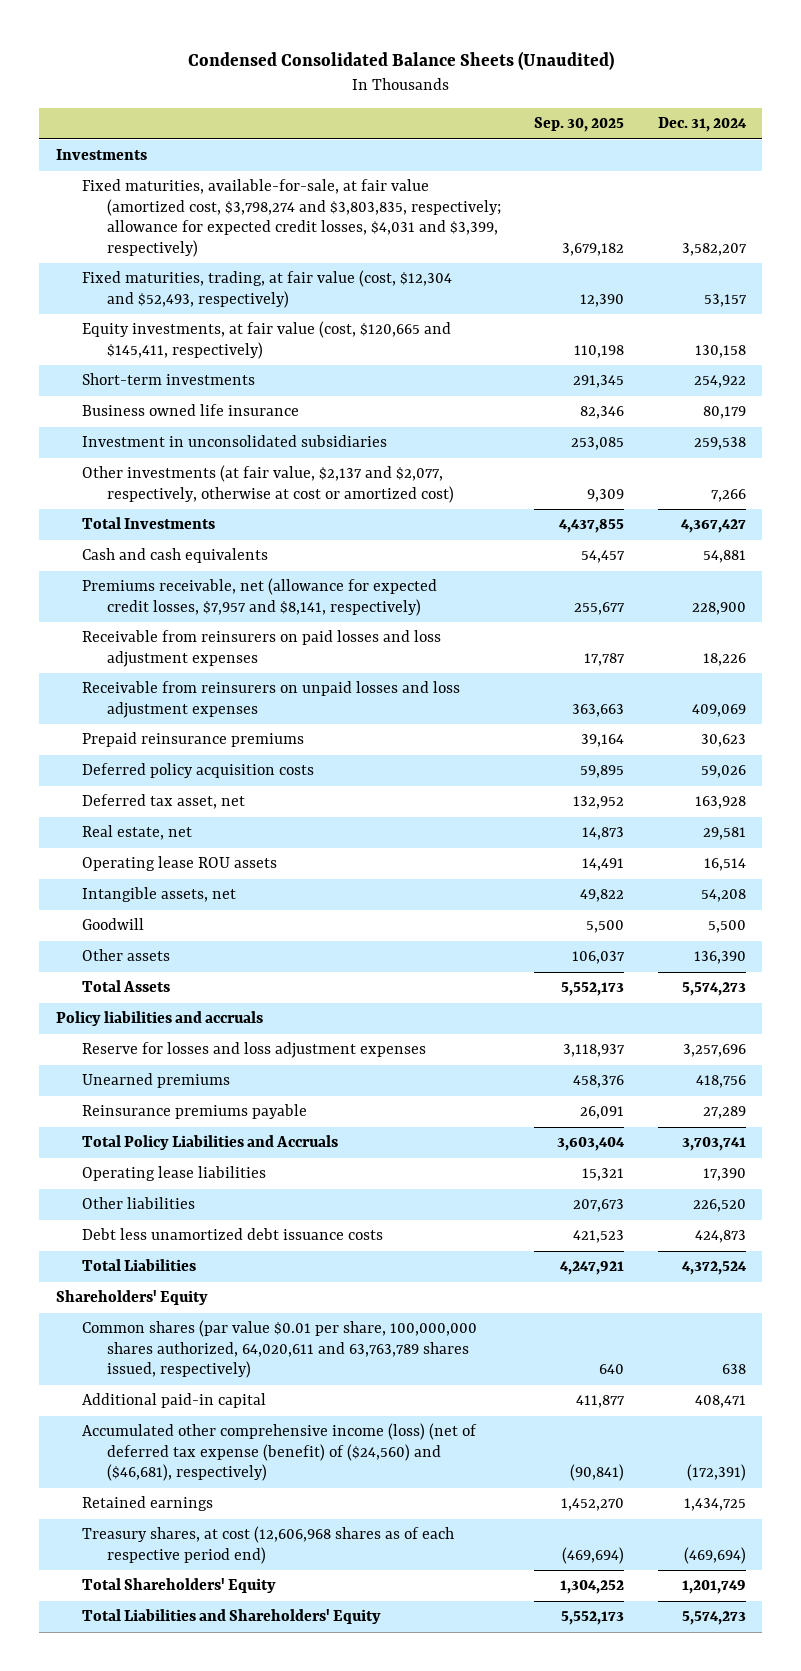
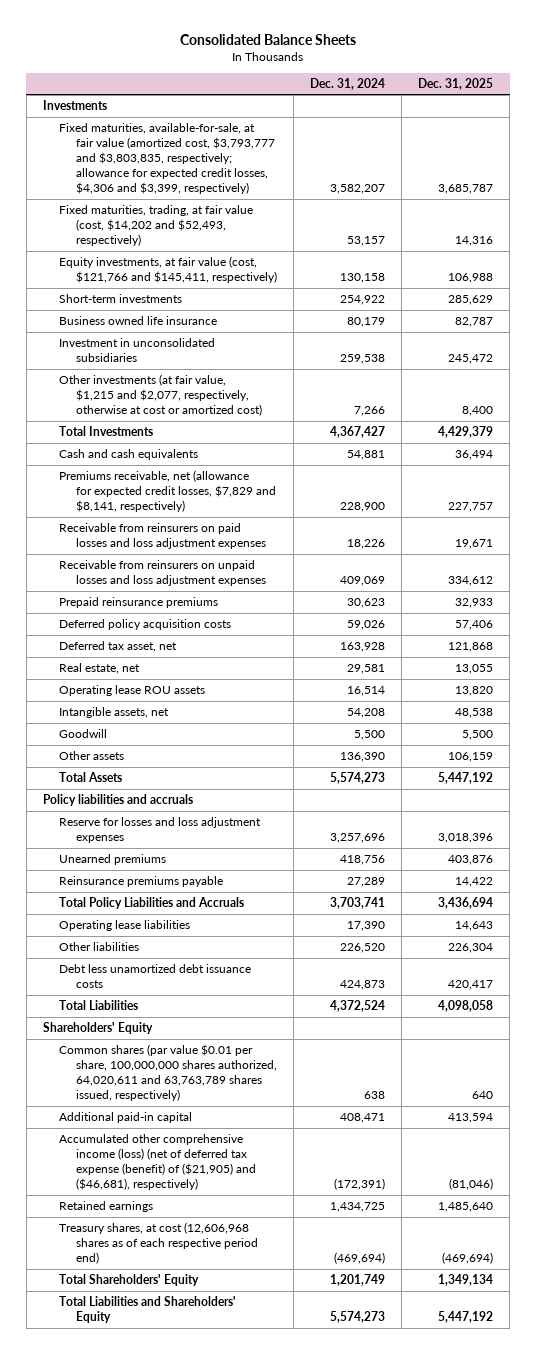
[187,51,614,71] Condensed Consolidated Balance Sheets (Unaudited) -> [179,33,356,45] Consolidated Balance Sheets
[534,117,625,133] Sep. 30, 2025 -> none
none -> [418,77,494,90] Dec. 31, 2025
[81,179,502,257] Fixed maturities, available-for-sale, at fair value (amortized cost, $3,798,274 and $3,803,835, respectively; allowance for expected credit losses, $4,031 and $3,399, respectively) -> [59,123,276,195] Fixed maturities, available-for-sale, at fair value (amortized cost, $3,793,777 and $3,803,835, respectively; allowance for expected credit losses, $4,306 and $3,399, respectively)
[81,270,452,308] Fixed maturities, trading, at fair value (cost, $12,304 and $52,493, respectively) -> [59,205,254,247] Fixed maturities, trading, at fair value (cost, $14,202 and $52,493, respectively)
[81,321,451,359] Equity investments, at fair value (cost, $120,665 and $145,411, respectively) -> [59,256,278,284] Equity investments, at fair value (cost, $121,766 and $145,411, respectively)
[81,465,455,503] Other investments (at fair value, $2,137 and $2,077, respectively, otherwise at cost or amortized cost) -> [59,374,263,417] Other investments (at fair value, $1,215 and $2,077, respectively, otherwise at cost or amortized cost)
[81,578,437,616] Premiums receivable, net (allowance for expected credit losses, $7,957 and $8,141, respectively) -> [59,470,277,513] Premiums receivable, net (allowance for expected credit losses, $7,829 and $8,141, respectively)
[81,1423,477,1482] Accumulated other comprehensive income (loss) (net of deferred tax expense (benefit) of ($24,560) and ($46,681), respectively) -> [59,1134,257,1191] Accumulated other comprehensive income (loss) (net of deferred tax expense (benefit) of ($21,905) and ($46,681), respectively)

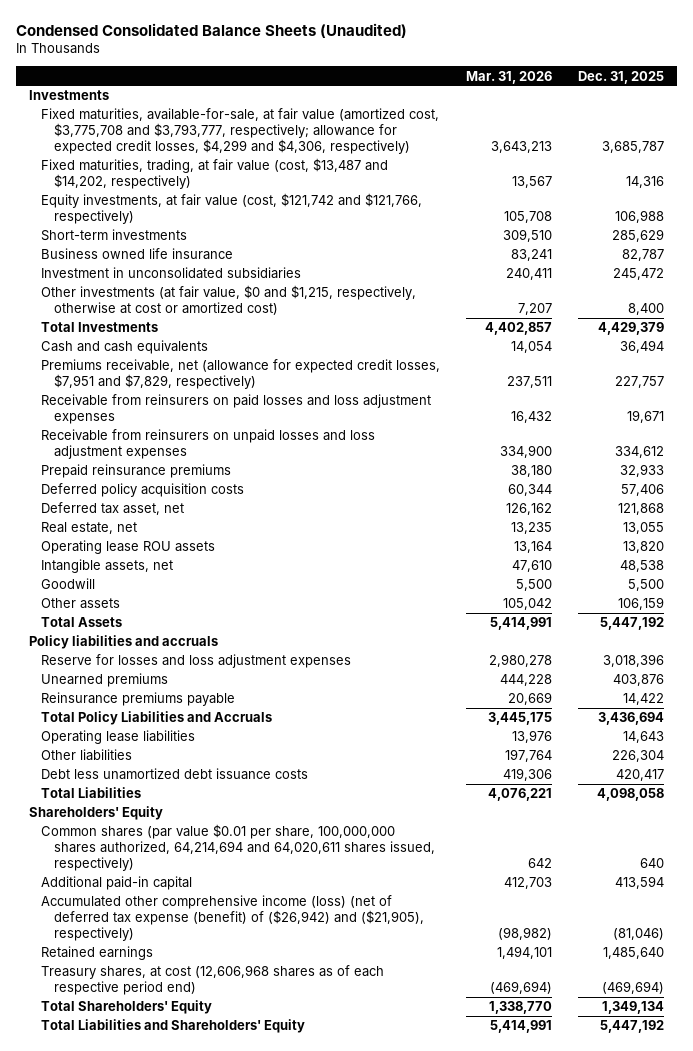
[179,33,356,45] Consolidated Balance Sheets -> [15,22,407,38] Condensed Consolidated Balance Sheets (Unaudited)
[310,77,386,90] Dec. 31, 2024 -> none
none -> [466,70,553,84] Mar. 31, 2026
[59,123,276,195] Fixed maturities, available-for-sale, at fair value (amortized cost, $3,793,777 and $3,803,835, respectively; allowance for expected credit losses, $4,306 and $3,399, respectively) -> [41,108,440,155] Fixed maturities, available-for-sale, at fair value (amortized cost, $3,775,708 and $3,793,777, respectively; allowance for expected credit losses, $4,299 and $4,306, respectively)
[59,205,254,247] Fixed maturities, trading, at fair value (cost, $14,202 and $52,493, respectively) -> [41,158,389,190] Fixed maturities, trading, at fair value (cost, $13,487 and $14,202, respectively)
[59,256,278,284] Equity investments, at fair value (cost, $121,766 and $145,411, respectively) -> [41,193,423,225] Equity investments, at fair value (cost, $121,742 and $121,766, respectively)
[59,374,263,417] Other investments (at fair value, $1,215 and $2,077, respectively, otherwise at cost or amortized cost) -> [41,285,417,316] Other investments (at fair value, $0 and $1,215, respectively, otherwise at cost or amortized cost)
[59,470,277,513] Premiums receivable, net (allowance for expected credit losses, $7,829 and $8,141, respectively) -> [41,359,441,390] Premiums receivable, net (allowance for expected credit losses, $7,951 and $7,829, respectively)
[59,1044,278,1102] Common shares (par value $0.01 per share, 100,000,000 shares authorized, 64,020,611 and 63,763,789 shares issued, respectively) -> [41,824,435,872] Common shares (par value $0.01 per share, 100,000,000 shares authorized, 64,214,694 and 64,020,611 shares issued, respectively)
[59,1134,257,1191] Accumulated other comprehensive income (loss) (net of deferred tax expense (benefit) of ($21,905) and ($46,681), respectively) -> [41,895,424,942] Accumulated other comprehensive income (loss) (net of deferred tax expense (benefit) of ($26,942) and ($21,905), respectively)

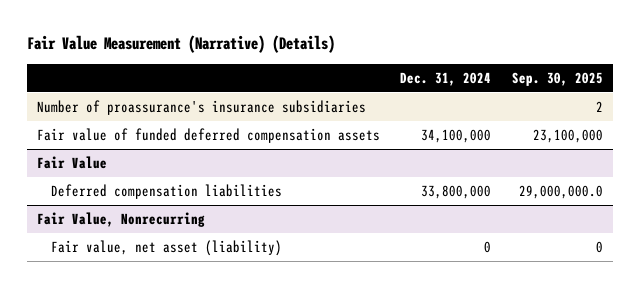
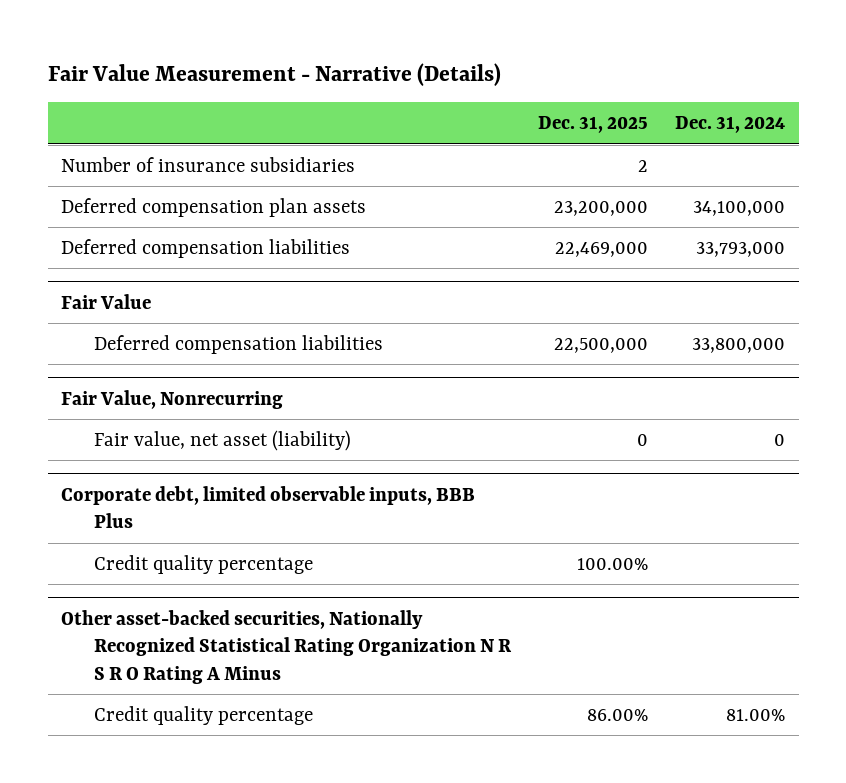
[26,35,335,54] Fair Value Measurement (Narrative) (Details) -> [47,62,501,86] Fair Value Measurement - Narrative (Details)
[511,71,603,86] Sep. 30, 2025 -> none
none -> [538,116,649,134] Dec. 31, 2025
[37,99,367,115] Number of proassurance's insurance subsidiaries -> [61,156,356,172] Number of insurance subsidiaries
[37,127,381,143] Fair value of funded deferred compensation assets -> [61,197,367,217] Deferred compensation plan assets
none -> [61,238,351,258] Deferred compensation liabilities
none -> [61,485,476,529] Corporate debt, limited observable inputs, BBB Plus
none -> [94,554,314,574] Credit quality percentage
none -> [61,609,513,684] Other asset-backed securities, Nationally Recognized Statistical Rating Organization N R S R O Rating A Minus
none -> [94,705,314,725] Credit quality percentage

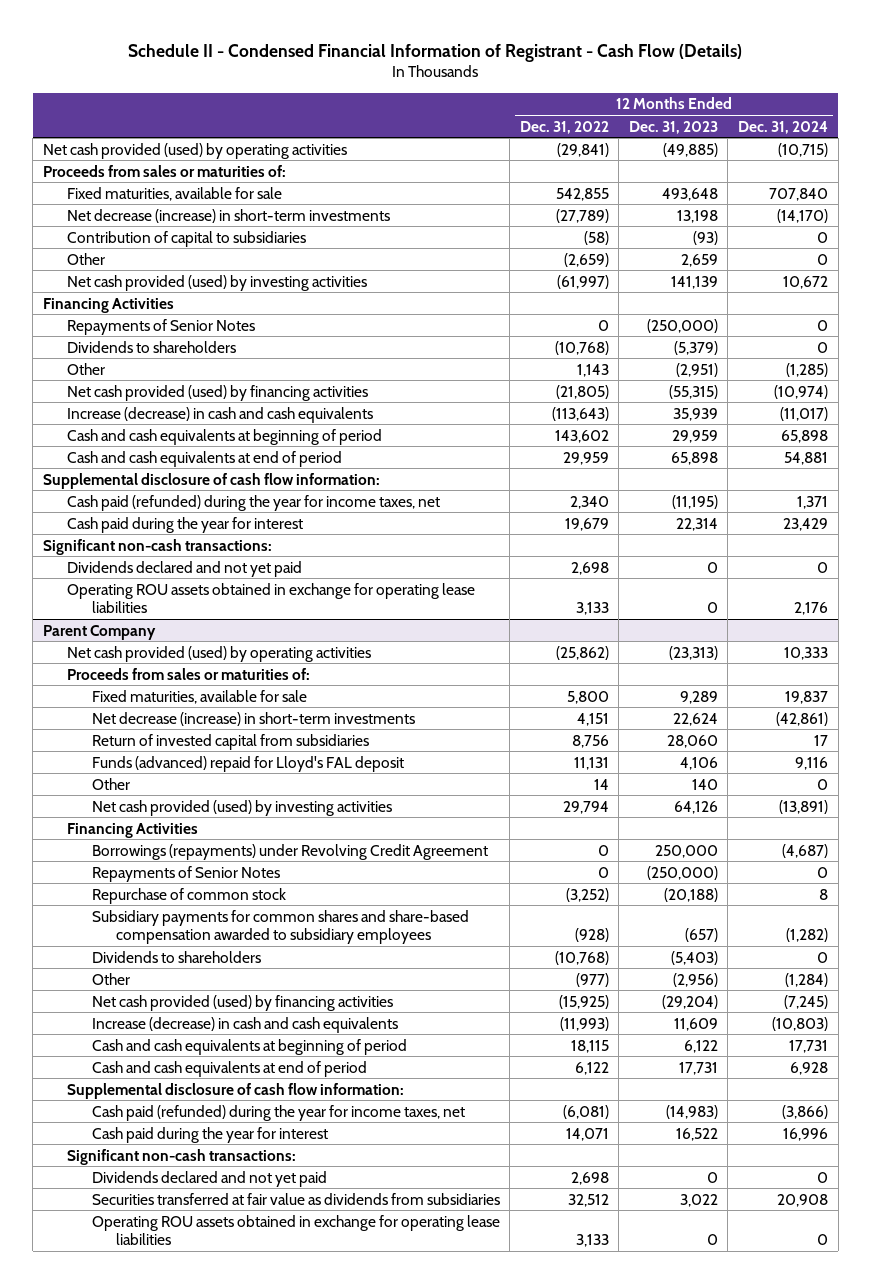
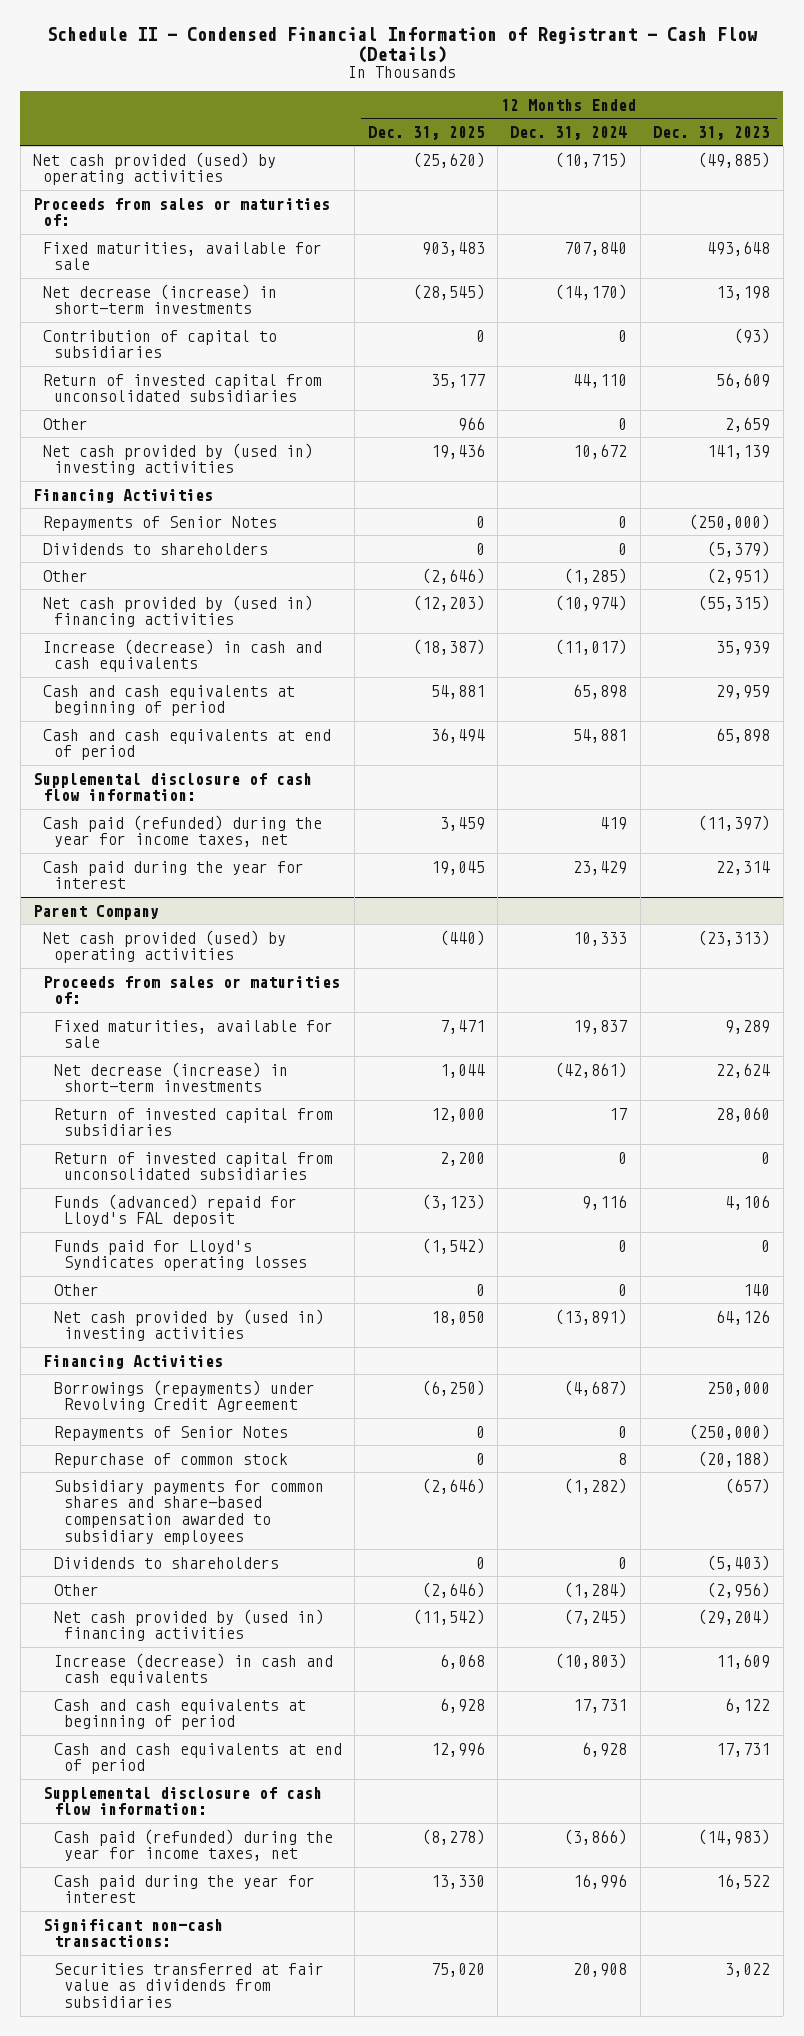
[519,120,609,134] Dec. 31, 2022 -> none
none -> [367,125,485,140] Dec. 31, 2025
none -> [43,373,323,403] Return of invested capital from unconsolidated subsidiaries
[67,274,368,291] Net cash provided (used) by investing activities -> [43,442,314,476] Net cash provided by (used in) investing activities
[67,384,369,401] Net cash provided (used) by financing activities -> [43,594,314,628] Net cash provided by (used in) financing activities
[671,494,718,509] (11,195) -> [698,814,771,831] (11,397)
[797,495,829,509] 1,371 -> [600,816,628,830] 419
[42,538,272,555] Significant non-cash transactions: -> none
[67,560,303,577] Dividends declared and not yet paid -> none
[67,582,476,613] Operating ROU assets obtained in exchange for operating lease liabilities -> none
none -> [53,1151,333,1181] Return of invested capital from unconsolidated subsidiaries
none -> [53,1239,307,1272] Funds paid for Lloyd's Syndicates operating losses
[91,799,392,816] Net cash provided (used) by investing activities -> [53,1308,324,1342] Net cash provided by (used in) investing activities
[91,994,393,1011] Net cash provided (used) by financing activities -> [53,1608,324,1642] Net cash provided by (used in) financing activities
[91,1170,327,1187] Dividends declared and not yet paid -> none
[91,1214,500,1245] Operating ROU assets obtained in exchange for operating lease liabilities -> none

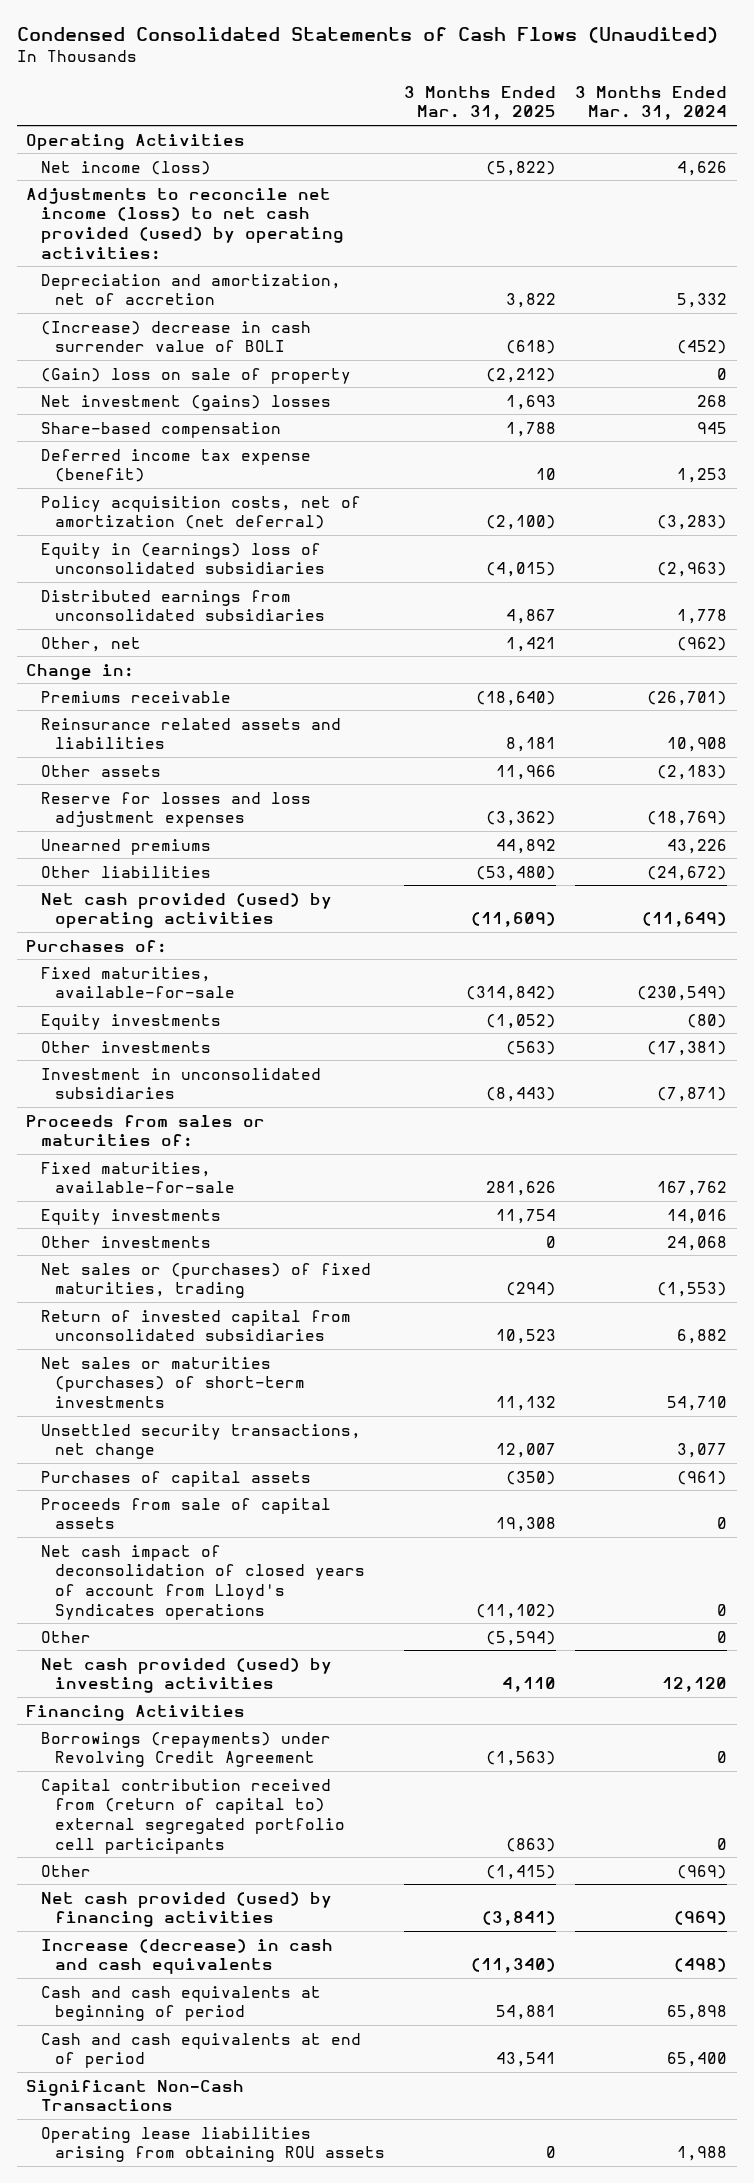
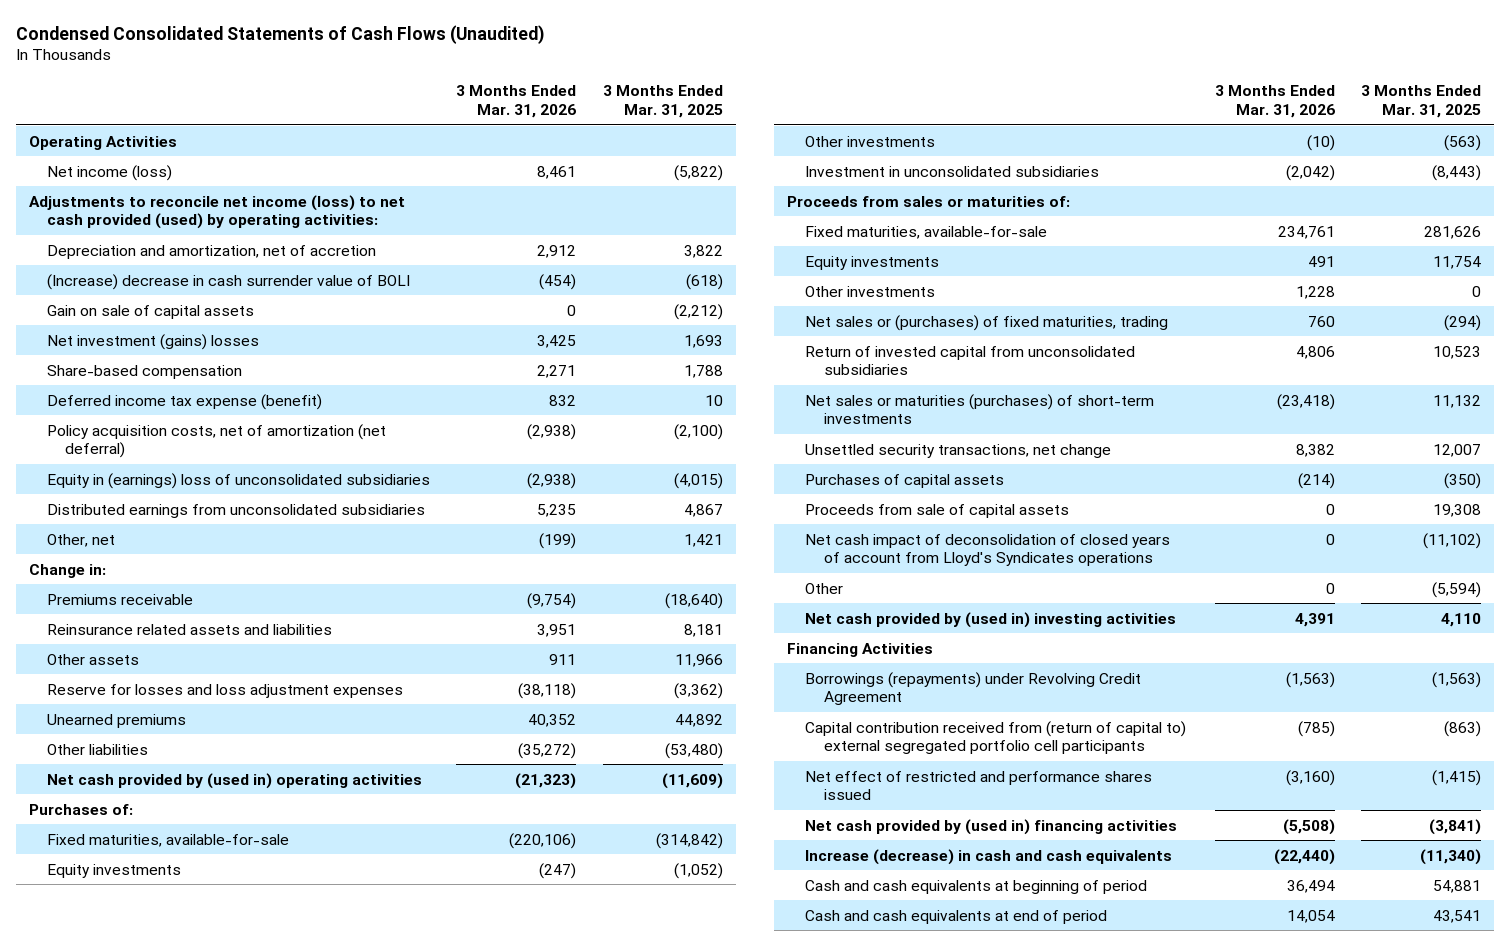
[575,85,728,121] 3 Months Ended Mar. 31, 2024 -> none
none -> [456,85,577,119] 3 Months Ended Mar. 31, 2026
[40,367,351,384] (Gain) loss on sale of property -> [47,304,255,319] Gain on sale of capital assets
[40,892,332,929] Net cash provided (used) by operating activities -> [47,772,423,789] Net cash provided by (used in) operating activities
[40,1657,332,1694] Net cash provided (used) by investing activities -> [805,611,1177,628] Net cash provided by (used in) investing activities
[40,1864,91,1877] Other -> [805,770,1153,801] Net effect of restricted and performance shares issued
[40,1891,332,1928] Net cash provided (used) by financing activities -> [805,818,1178,835] Net cash provided by (used in) financing activities
[26,2079,245,2112] Significant Non-Cash Transactions -> none
[40,2126,385,2163] Operating lease liabilities arising from obtaining ROU assets -> none

